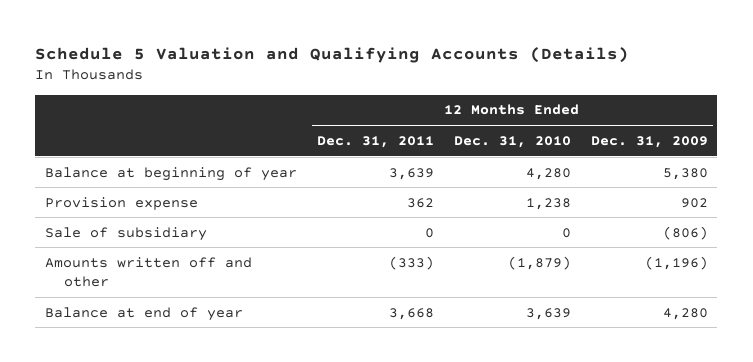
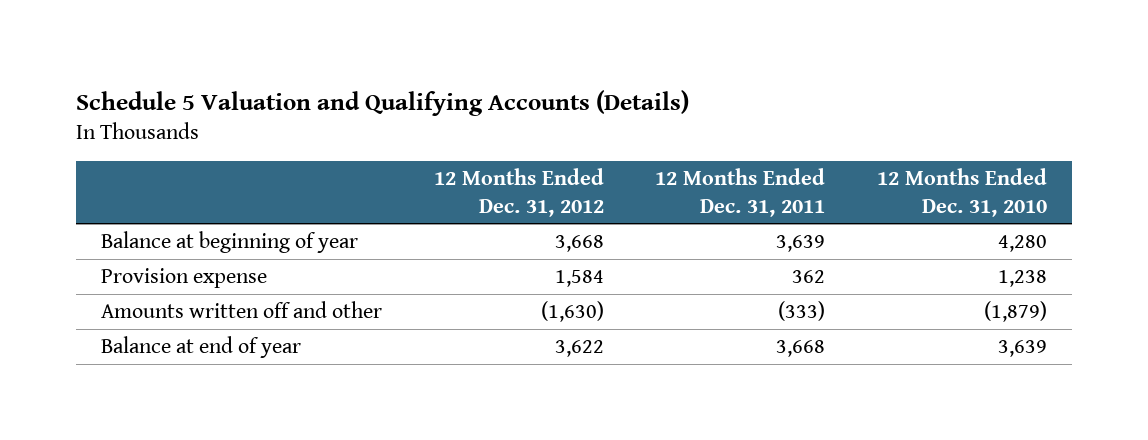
[590,135,708,148] Dec. 31, 2009 -> none
none -> [433,168,604,217] 12 Months Ended Dec. 31, 2012
[45,226,208,241] Sale of subsidiary -> none

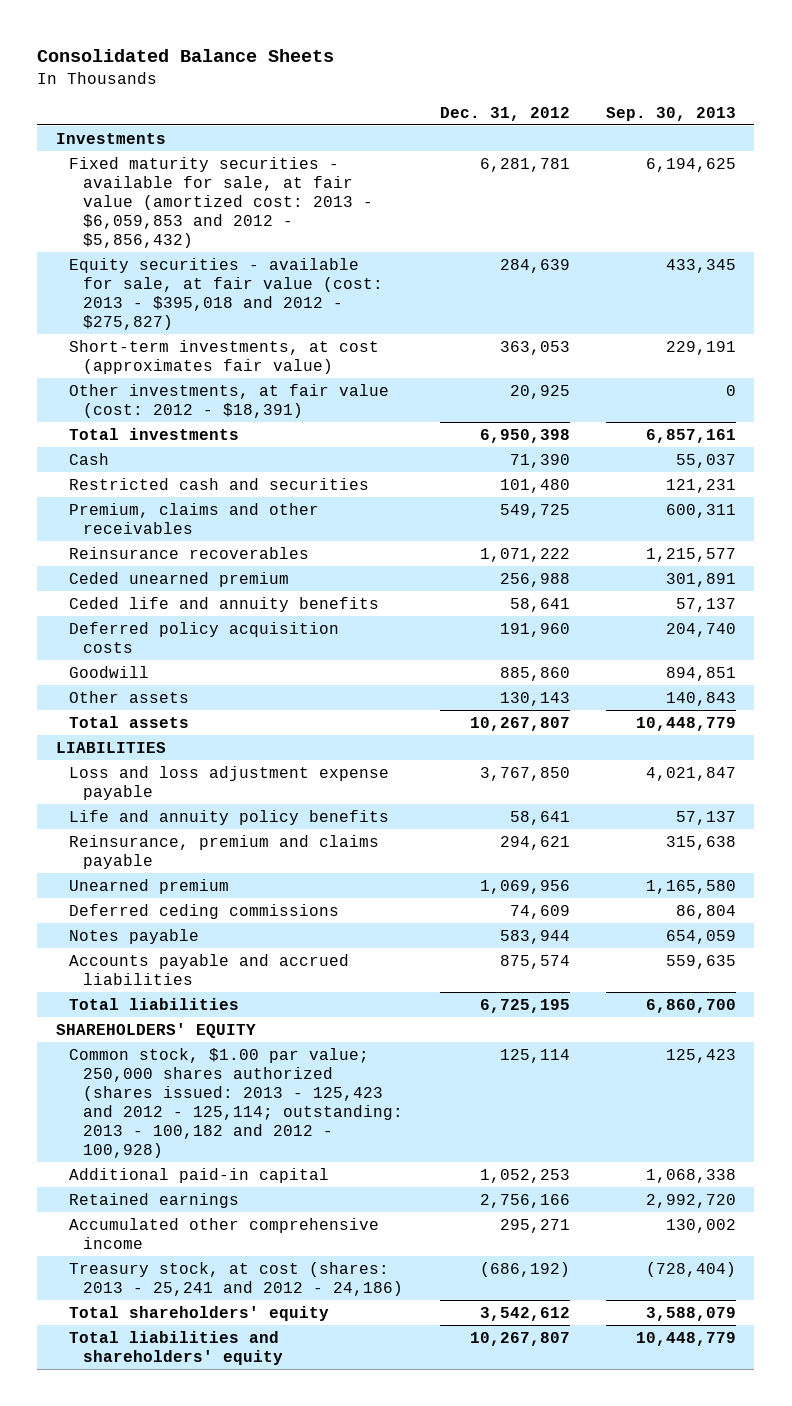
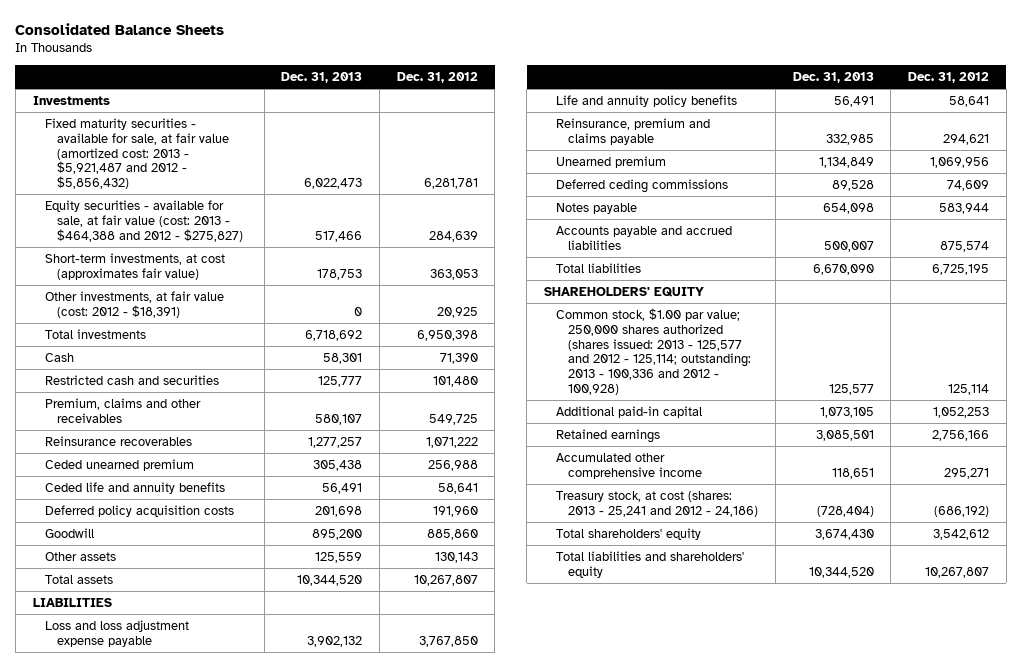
[606,106,737,121] Sep. 30, 2013 -> none
none -> [281,71,363,83] Dec. 31, 2013
[69,156,374,248] Fixed maturity securities - available for sale, at fair value (amortized cost: 2013 - $6,059,853 and 2012 - $5,856,432) -> [44,117,229,190] Fixed maturity securities - available for sale, at fair value (amortized cost: 2013 - $5,921,487 and 2012 - $5,856,432)
[69,257,384,330] Equity securities - available for sale, at fair value (cost: 2013 - $395,018 and 2012 - $275,827) -> [44,199,243,242] Equity securities - available for sale, at fair value (cost: 2013 - $464,388 and 2012 - $275,827)
[69,1047,404,1158] Common stock, $1.00 par value; 250,000 shares authorized (shares issued: 2013 - 125,423 and 2012 - 125,114; outstanding: 2013 - 100,182 and 2012 - 100,928) -> [556,307,752,395] Common stock, $1.00 par value; 250,000 shares authorized (shares issued: 2013 - 125,577 and 2012 - 125,114; outstanding: 2013 - 100,336 and 2012 - 100,928)

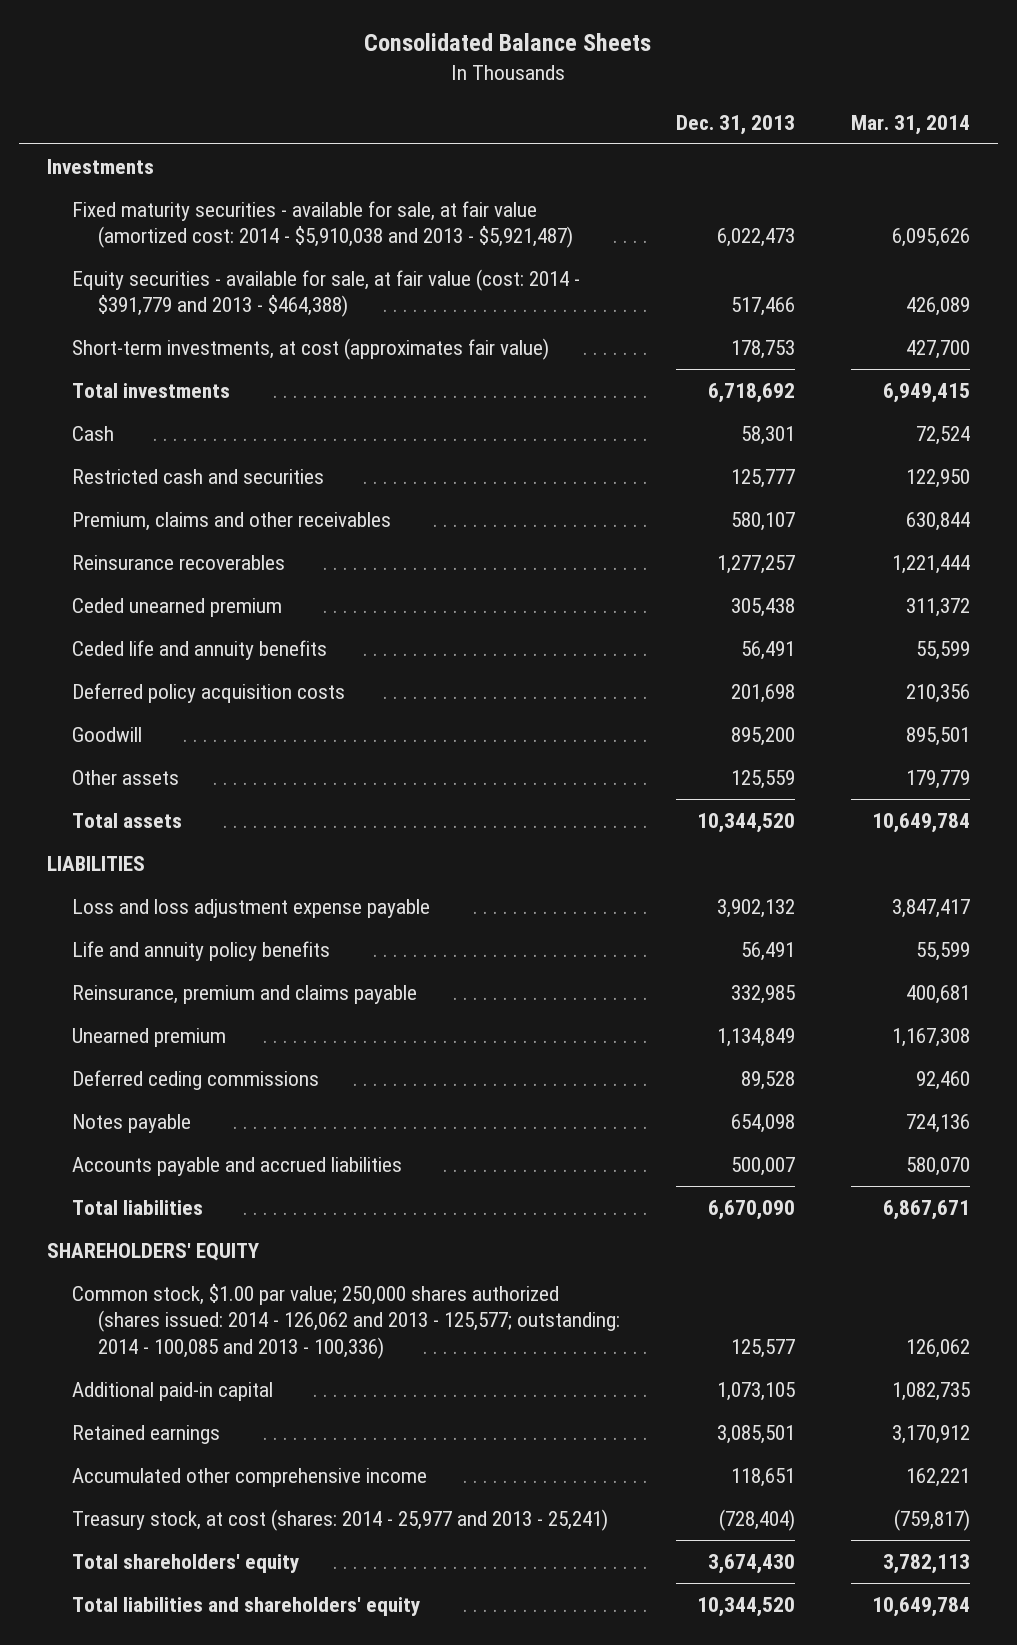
[396,71,478,83] Dec. 31, 2012 -> none
none -> [850,114,970,135] Mar. 31, 2014
[44,117,229,190] Fixed maturity securities - available for sale, at fair value (amortized cost: 2013 - $5,921,487 and 2012 - $5,856,432) -> [72,200,573,249] Fixed maturity securities - available for sale, at fair value (amortized cost: 2014 - $5,910,038 and 2013 - $5,921,487)
[44,199,243,242] Equity securities - available for sale, at fair value (cost: 2013 - $464,388 and 2012 - $275,827) -> [72,268,581,318] Equity securities - available for sale, at fair value (cost: 2014 - $391,779 and 2013 - $464,388)
[44,290,224,318] Other investments, at fair value (cost: 2012 - $18,391) -> none
[556,307,752,395] Common stock, $1.00 par value; 250,000 shares authorized (shares issued: 2013 - 125,577 and 2012 - 125,114; outstanding: 2013 - 100,336 and 2012 - 100,928) -> [72,1283,620,1359] Common stock, $1.00 par value; 250,000 shares authorized (shares issued: 2014 - 126,062 and 2013 - 125,577; outstanding: 2014 - 100,085 and 2013 - 100,336)
[556,490,759,517] Treasury stock, at cost (shares: 2013 - 25,241 and 2012 - 24,186) -> [72,1508,609,1531] Treasury stock, at cost (shares: 2014 - 25,977 and 2013 - 25,241)

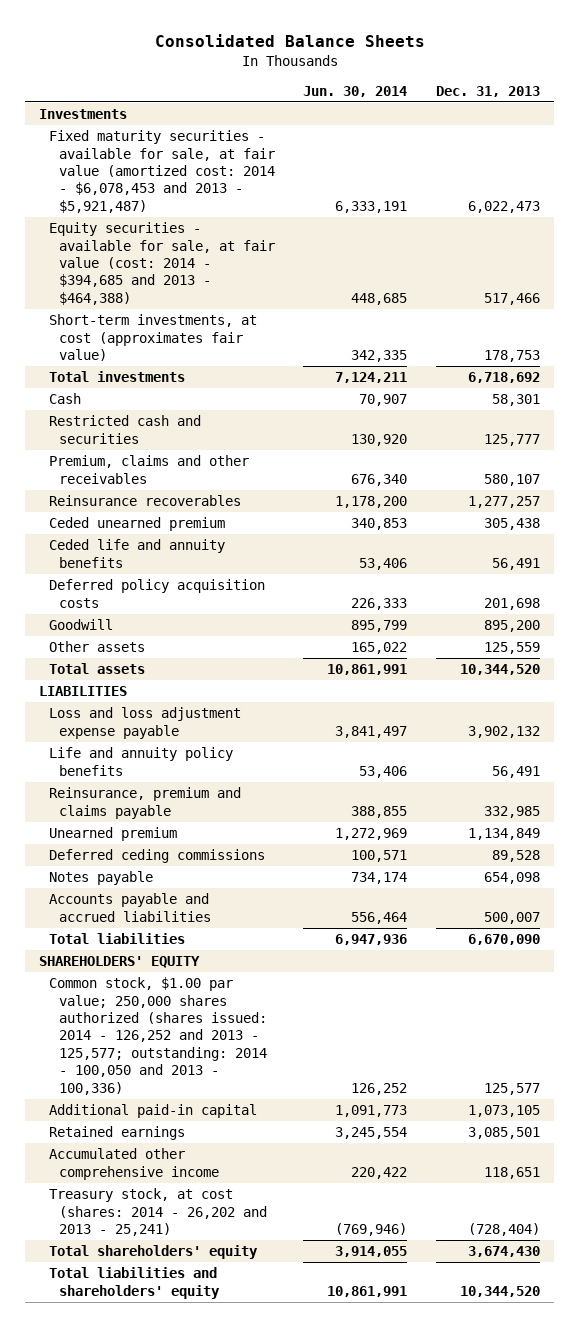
[850,114,970,135] Mar. 31, 2014 -> none
none -> [303,85,408,97] Jun. 30, 2014
[72,200,573,249] Fixed maturity securities - available for sale, at fair value (amortized cost: 2014 - $5,910,038 and 2013 - $5,921,487) -> [49,130,276,213] Fixed maturity securities - available for sale, at fair value (amortized cost: 2014 - $6,078,453 and 2013 - $5,921,487)
[72,268,581,318] Equity securities - available for sale, at fair value (cost: 2014 - $391,779 and 2013 - $464,388) -> [49,222,276,305] Equity securities - available for sale, at fair value (cost: 2014 - $394,685 and 2013 - $464,388)
[72,1283,620,1359] Common stock, $1.00 par value; 250,000 shares authorized (shares issued: 2014 - 126,062 and 2013 - 125,577; outstanding: 2014 - 100,085 and 2013 - 100,336) -> [49,977,268,1095] Common stock, $1.00 par value; 250,000 shares authorized (shares issued: 2014 - 126,252 and 2013 - 125,577; outstanding: 2014 - 100,050 and 2013 - 100,336)
[72,1508,609,1531] Treasury stock, at cost (shares: 2014 - 25,977 and 2013 - 25,241) -> [49,1188,268,1237] Treasury stock, at cost (shares: 2014 - 26,202 and 2013 - 25,241)

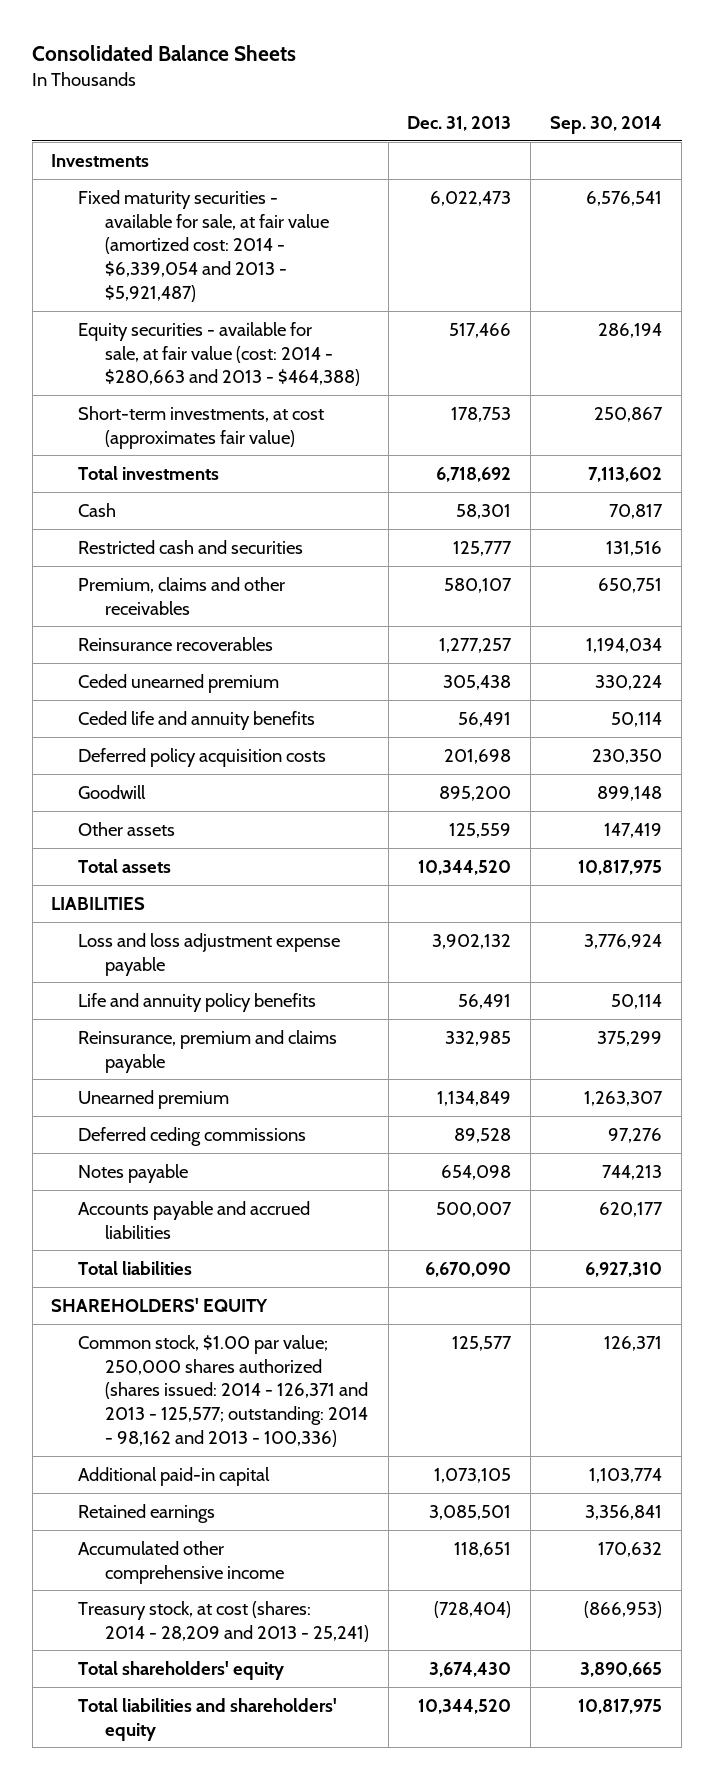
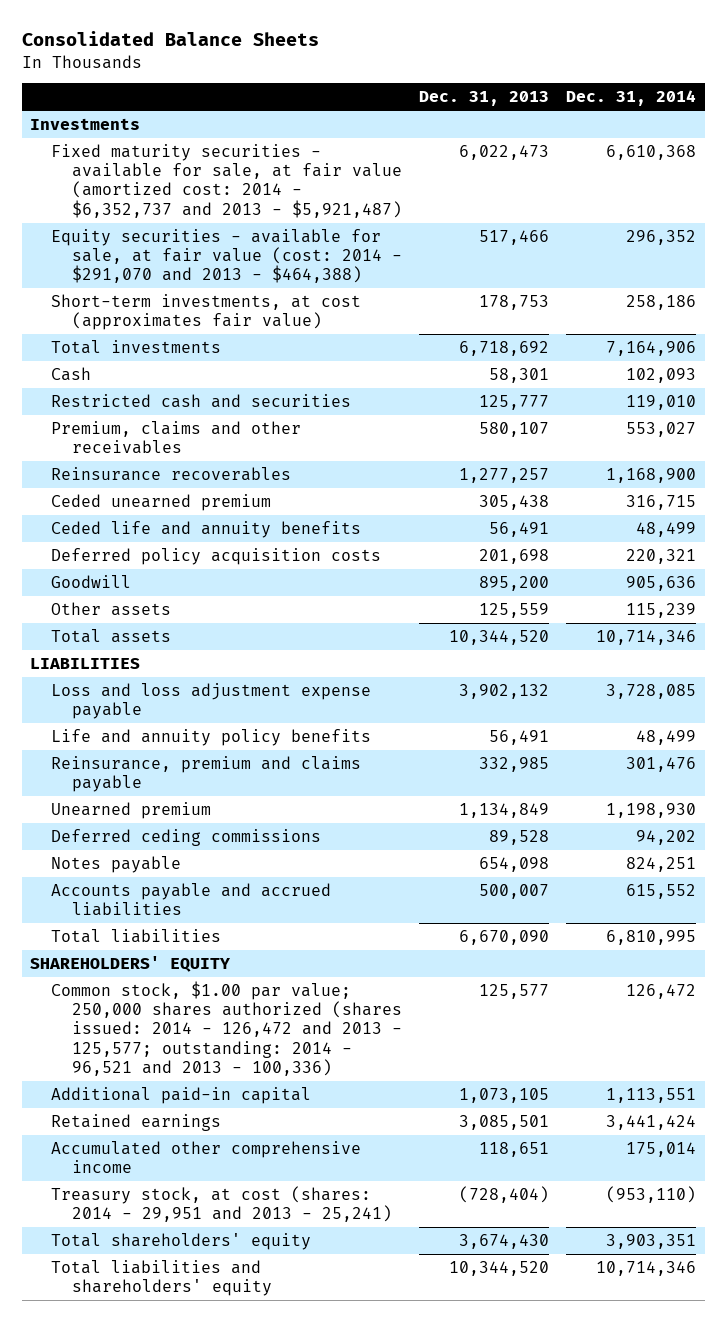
[550,115,663,134] Sep. 30, 2014 -> none
none -> [566,90,697,107] Dec. 31, 2014
[78,189,329,303] Fixed maturity securities - available for sale, at fair value (amortized cost: 2014 - $6,339,054 and 2013 - $5,921,487) -> [50,143,402,218] Fixed maturity securities - available for sale, at fair value (amortized cost: 2014 - $6,352,737 and 2013 - $5,921,487)
[78,321,360,387] Equity securities - available for sale, at fair value (cost: 2014 - $280,663 and 2013 - $464,388) -> [50,228,402,284] Equity securities - available for sale, at fair value (cost: 2014 - $291,070 and 2013 - $464,388)
[78,1334,368,1448] Common stock, $1.00 par value; 250,000 shares authorized (shares issued: 2014 - 126,371 and 2013 - 125,577; outstanding: 2014 - 98,162 and 2013 - 100,336) -> [50,980,402,1077] Common stock, $1.00 par value; 250,000 shares authorized (shares issued: 2014 - 126,472 and 2013 - 125,577; outstanding: 2014 - 96,521 and 2013 - 100,336)
[78,1600,369,1642] Treasury stock, at cost (shares: 2014 - 28,209 and 2013 - 25,241) -> [50,1185,392,1223] Treasury stock, at cost (shares: 2014 - 29,951 and 2013 - 25,241)

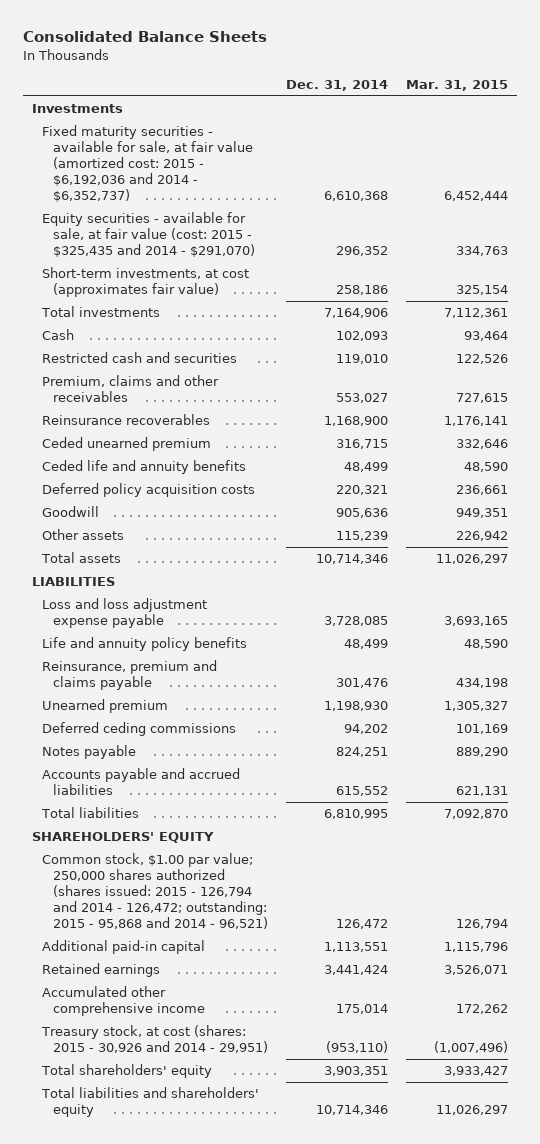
[418,91,549,107] Dec. 31, 2013 -> none
none -> [406,79,509,91] Mar. 31, 2015
[50,143,402,218] Fixed maturity securities - available for sale, at fair value (amortized cost: 2014 - $6,352,737 and 2013 - $5,921,487) -> [42,125,253,202] Fixed maturity securities - available for sale, at fair value (amortized cost: 2015 - $6,192,036 and 2014 - $6,352,737)
[50,228,402,284] Equity securities - available for sale, at fair value (cost: 2014 - $291,070 and 2013 - $464,388) -> [42,212,255,257] Equity securities - available for sale, at fair value (cost: 2015 - $325,435 and 2014 - $291,070)
[50,980,402,1077] Common stock, $1.00 par value; 250,000 shares authorized (shares issued: 2014 - 126,472 and 2013 - 125,577; outstanding: 2014 - 96,521 and 2013 - 100,336) -> [42,853,268,929] Common stock, $1.00 par value; 250,000 shares authorized (shares issued: 2015 - 126,794 and 2014 - 126,472; outstanding: 2015 - 95,868 and 2014 - 96,521)
[50,1185,392,1223] Treasury stock, at cost (shares: 2014 - 29,951 and 2013 - 25,241) -> [41,1025,268,1054] Treasury stock, at cost (shares: 2015 - 30,926 and 2014 - 29,951)

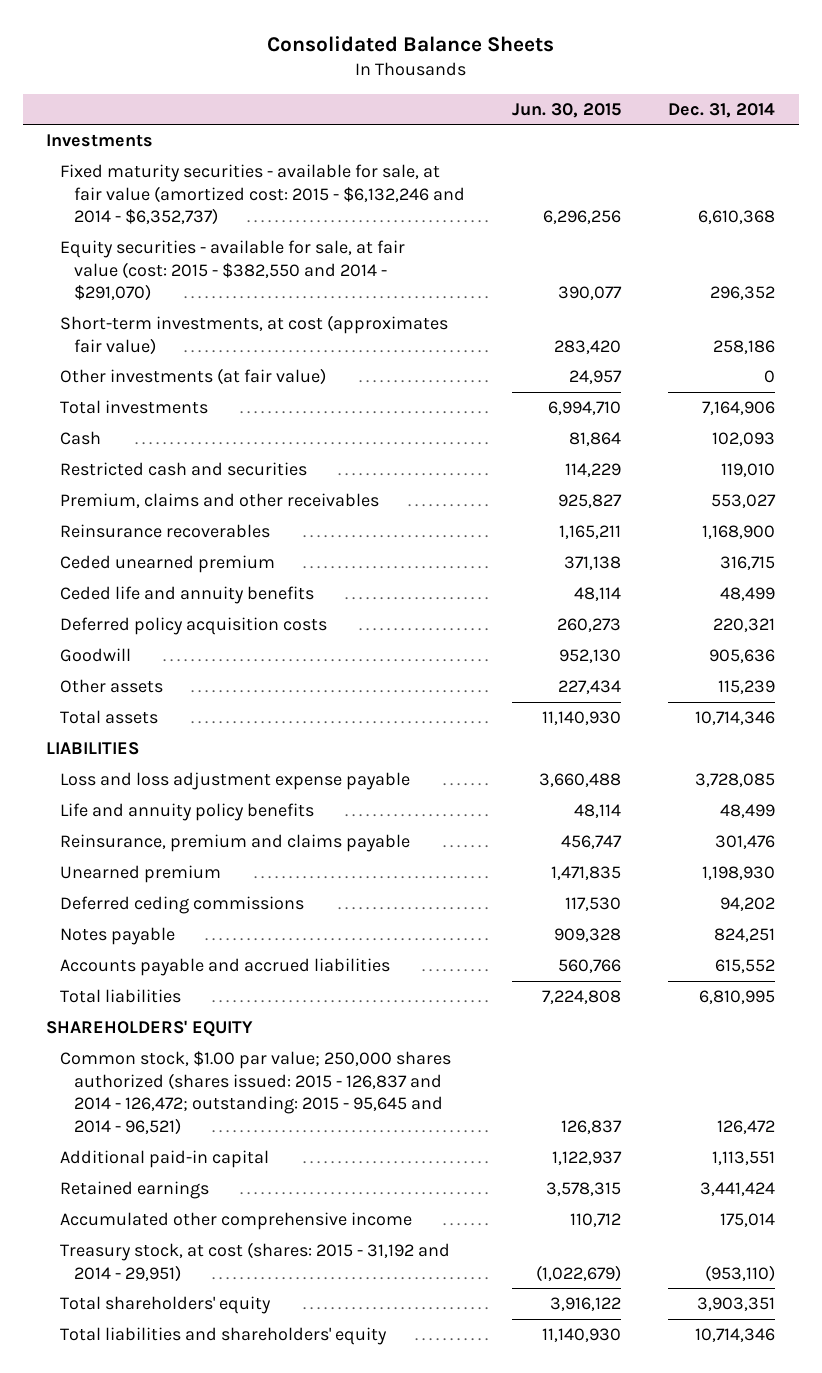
[406,79,509,91] Mar. 31, 2015 -> none
none -> [511,102,621,118] Jun. 30, 2015
[42,125,253,202] Fixed maturity securities - available for sale, at fair value (amortized cost: 2015 - $6,192,036 and 2014 - $6,352,737) -> [59,163,465,226] Fixed maturity securities - available for sale, at fair value (amortized cost: 2015 - $6,132,246 and 2014 - $6,352,737)
[42,212,255,257] Equity securities - available for sale, at fair value (cost: 2015 - $325,435 and 2014 - $291,070) -> [59,239,405,302] Equity securities - available for sale, at fair value (cost: 2015 - $382,550 and 2014 - $291,070)
none -> [59,367,326,385] Other investments (at fair value)
[42,853,268,929] Common stock, $1.00 par value; 250,000 shares authorized (shares issued: 2015 - 126,794 and 2014 - 126,472; outstanding: 2015 - 95,868 and 2014 - 96,521) -> [59,1050,451,1136] Common stock, $1.00 par value; 250,000 shares authorized (shares issued: 2015 - 126,837 and 2014 - 126,472; outstanding: 2015 - 95,645 and 2014 - 96,521)
[41,1025,268,1054] Treasury stock, at cost (shares: 2015 - 30,926 and 2014 - 29,951) -> [59,1241,450,1282] Treasury stock, at cost (shares: 2015 - 31,192 and 2014 - 29,951)

